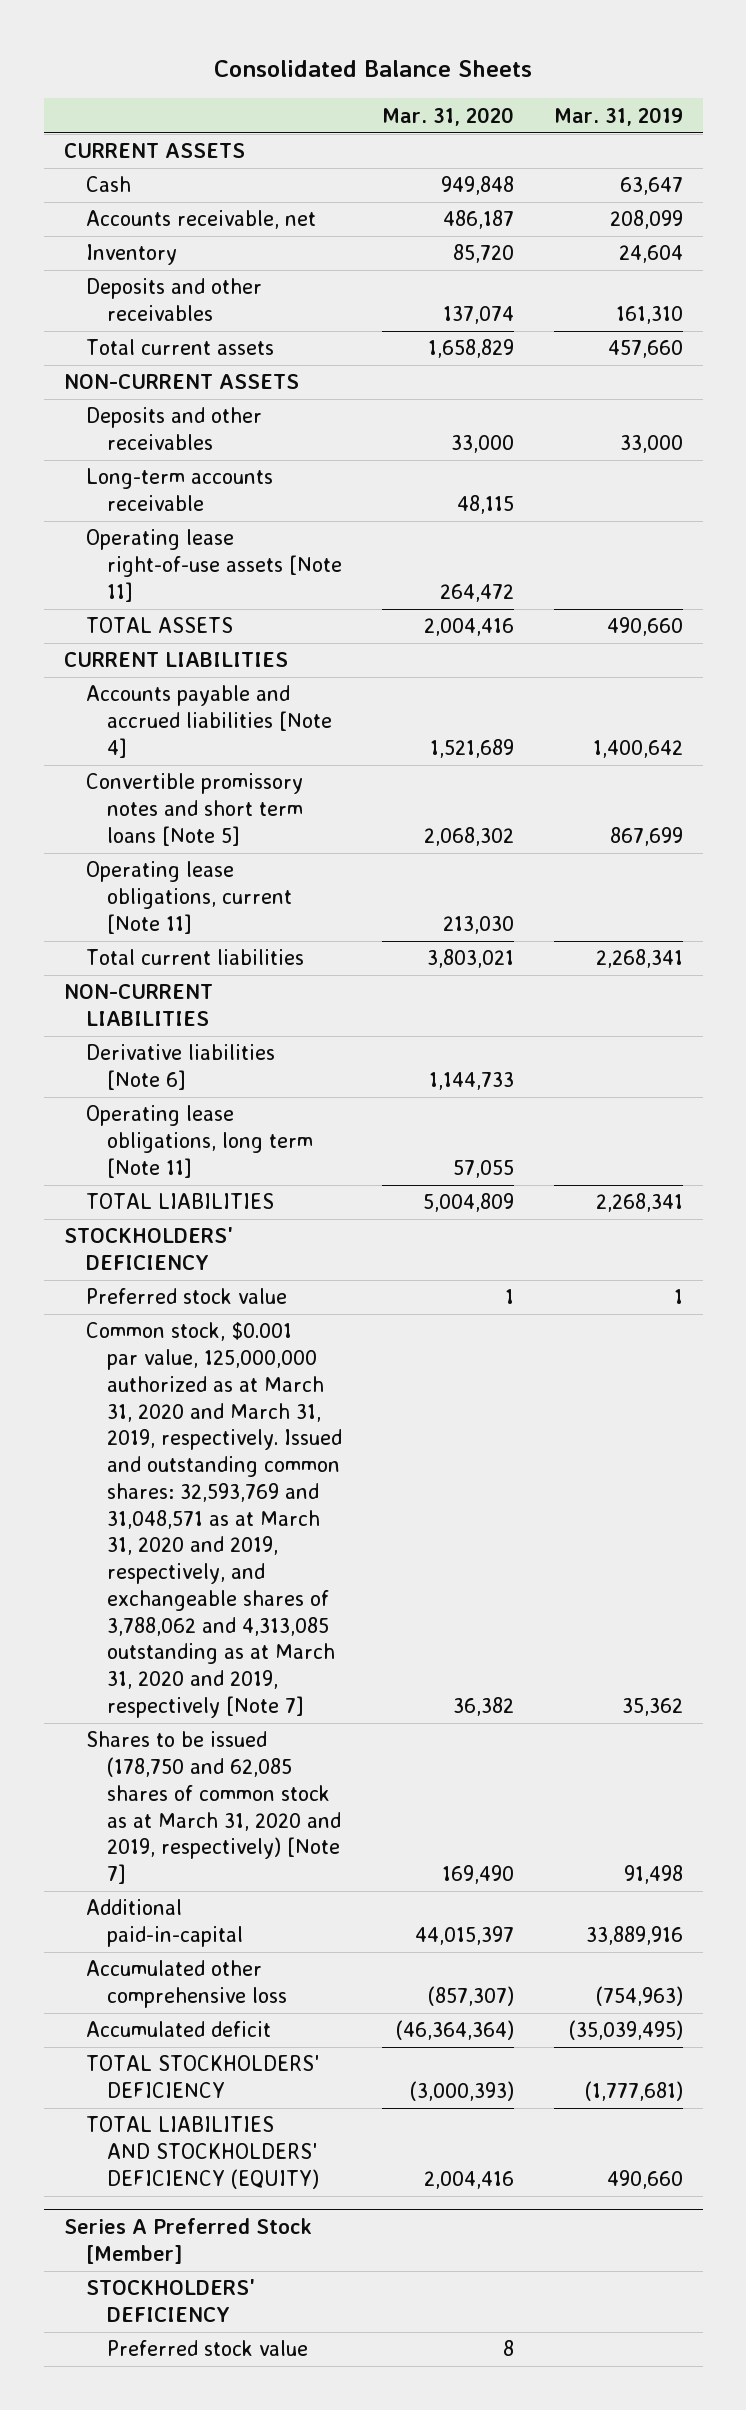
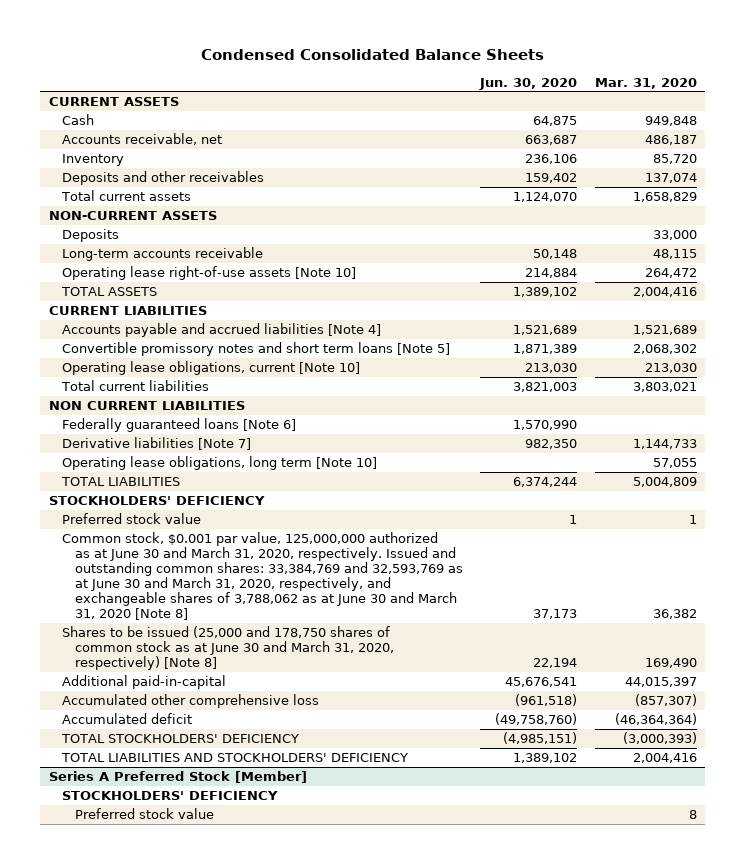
[214,59,533,77] Consolidated Balance Sheets -> [200,48,544,60] Condensed Consolidated Balance Sheets
[553,106,683,126] Mar. 31, 2019 -> none
none -> [479,77,578,90] Jun. 30, 2020
[85,407,262,451] Deposits and other receivables -> [62,229,120,243] Deposits
[85,529,343,602] Operating lease right-of-use assets [Note 11] -> [62,266,357,281] Operating lease right-of-use assets [Note 10]
[85,861,293,934] Operating lease obligations, current [Note 11] -> [62,361,361,376] Operating lease obligations, current [Note 10]
[63,984,213,1027] NON-CURRENT LIABILITIES -> [49,401,246,411] NON CURRENT LIABILITIES
none -> [62,418,297,433] Federally guaranteed loans [Note 6]
[85,1044,275,1091] Derivative liabilities [Note 6] -> [62,437,252,451] Derivative liabilities [Note 7]
[85,1105,314,1178] Operating lease obligations, long term [Note 11] -> [62,456,378,471] Operating lease obligations, long term [Note 10]
[85,1322,343,1718] Common stock, $0.001 par value, 125,000,000 authorized as at March 31, 2020 and March 31, 2019, respectively. Issued and outstanding common shares: 32,593,769 and 31,048,571 as at March 31, 2020 and 2019, respectively, and exchangeable shares of 3,788,062 and 4,313,085 outstanding as at March 31, 2020 and 2019, respectively [Note 7] -> [62,532,464,620] Common stock, $0.001 par value, 125,000,000 authorized as at June 30 and March 31, 2020, respectively. Issued and outstanding common shares: 33,384,769 and 32,593,769 as at June 30 and March 31, 2020, respectively, and exchangeable shares of 3,788,062 as at June 30 and March 31, 2020 [Note 8]
[85,1731,342,1885] Shares to be issued (178,750 and 62,085 shares of common stock as at March 31, 2020 and 2019, respectively) [Note 7] -> [62,626,395,671] Shares to be issued (25,000 and 178,750 shares of common stock as at June 30 and March 31, 2020, respectively) [Note 8]
[85,2116,320,2189] TOTAL LIABILITIES AND STOCKHOLDERS' DEFICIENCY (EQUITY) -> [61,753,409,763] TOTAL LIABILITIES AND STOCKHOLDERS' DEFICIENCY

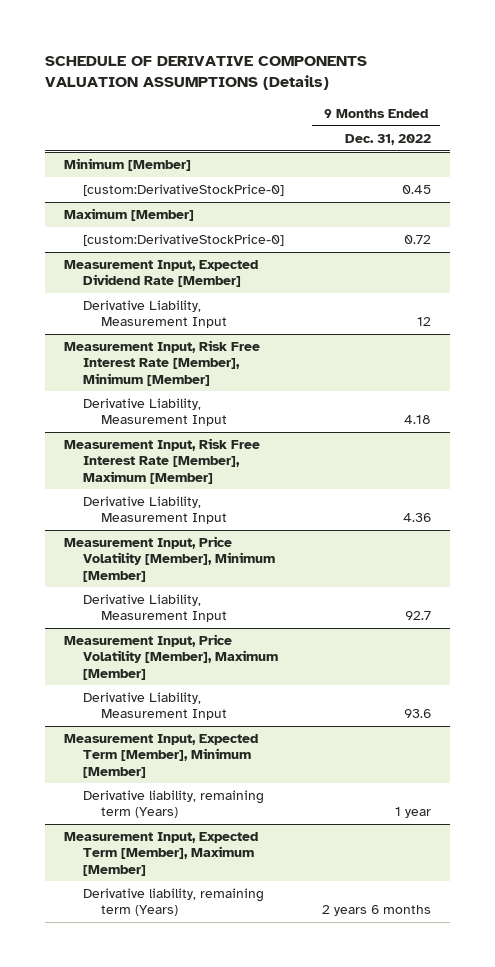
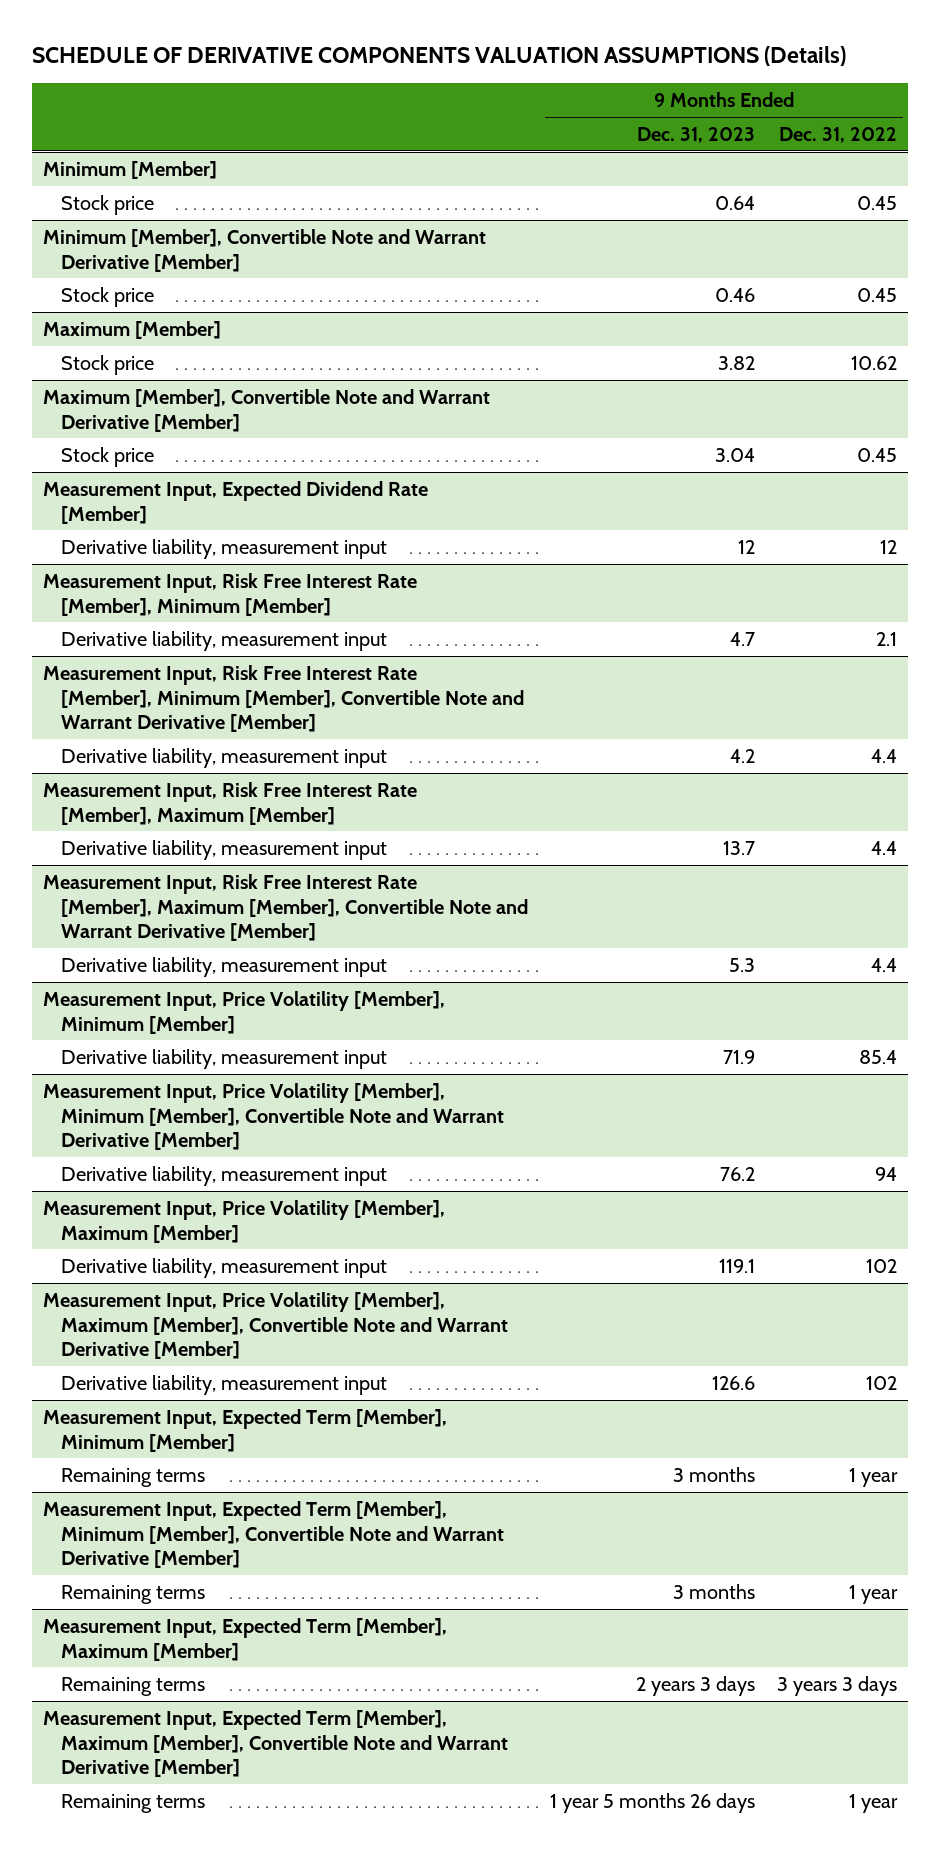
none -> [637,127,756,144] Dec. 31, 2023
[82,184,284,197] [custom:DerivativeStockPrice-0] -> [61,194,155,215] Stock price
none -> [42,228,486,272] Minimum [Member], Convertible Note and Warrant Derivative [Member]
none -> [61,286,155,307] Stock price
[82,234,284,247] [custom:DerivativeStockPrice-0] -> none
none -> [61,354,155,375] Stock price
none -> [42,388,490,432] Maximum [Member], Convertible Note and Warrant Derivative [Member]
none -> [61,446,155,467] Stock price
[82,300,228,329] Derivative Liability, Measurement Input -> [61,538,388,559] Derivative liability, measurement input
[82,398,228,427] Derivative Liability, Measurement Input -> [61,630,388,651] Derivative liability, measurement input
[403,415,431,425] 4.18 -> [876,631,898,646] 2.1
none -> [42,664,525,733] Measurement Input, Risk Free Interest Rate [Member], Minimum [Member], Convertible Note and Warrant Derivative [Member]
none -> [61,747,388,768] Derivative liability, measurement input
[82,496,228,525] Derivative Liability, Measurement Input -> [61,839,388,860] Derivative liability, measurement input
[402,513,431,523] 4.36 -> [871,840,898,855] 4.4
none -> [42,873,529,942] Measurement Input, Risk Free Interest Rate [Member], Maximum [Member], Convertible Note and Warrant Derivative [Member]
none -> [61,956,388,977] Derivative liability, measurement input
[82,594,228,623] Derivative Liability, Measurement Input -> [61,1048,388,1069] Derivative liability, measurement input
[404,611,431,621] 92.7 -> [859,1049,898,1064] 85.4
none -> [42,1082,505,1151] Measurement Input, Price Volatility [Member], Minimum [Member], Convertible Note and Warrant Derivative [Member]
none -> [61,1165,388,1186] Derivative liability, measurement input
[82,692,228,721] Derivative Liability, Measurement Input -> [61,1257,388,1278] Derivative liability, measurement input
[403,709,431,719] 93.6 -> [866,1258,898,1273] 102
none -> [42,1291,509,1360] Measurement Input, Price Volatility [Member], Maximum [Member], Convertible Note and Warrant Derivative [Member]
none -> [61,1374,388,1395] Derivative liability, measurement input
[82,790,264,819] Derivative liability, remaining term (Years) -> [61,1467,206,1487] Remaining terms
none -> [42,1500,505,1569] Measurement Input, Expected Term [Member], Minimum [Member], Convertible Note and Warrant Derivative [Member]
none -> [61,1584,206,1604] Remaining terms
[82,888,264,917] Derivative liability, remaining term (Years) -> [61,1676,206,1696] Remaining terms
[321,905,431,917] 2 years 6 months -> [777,1675,898,1696] 3 years 3 days
none -> [42,1709,509,1778] Measurement Input, Expected Term [Member], Maximum [Member], Convertible Note and Warrant Derivative [Member]
none -> [61,1793,206,1813] Remaining terms

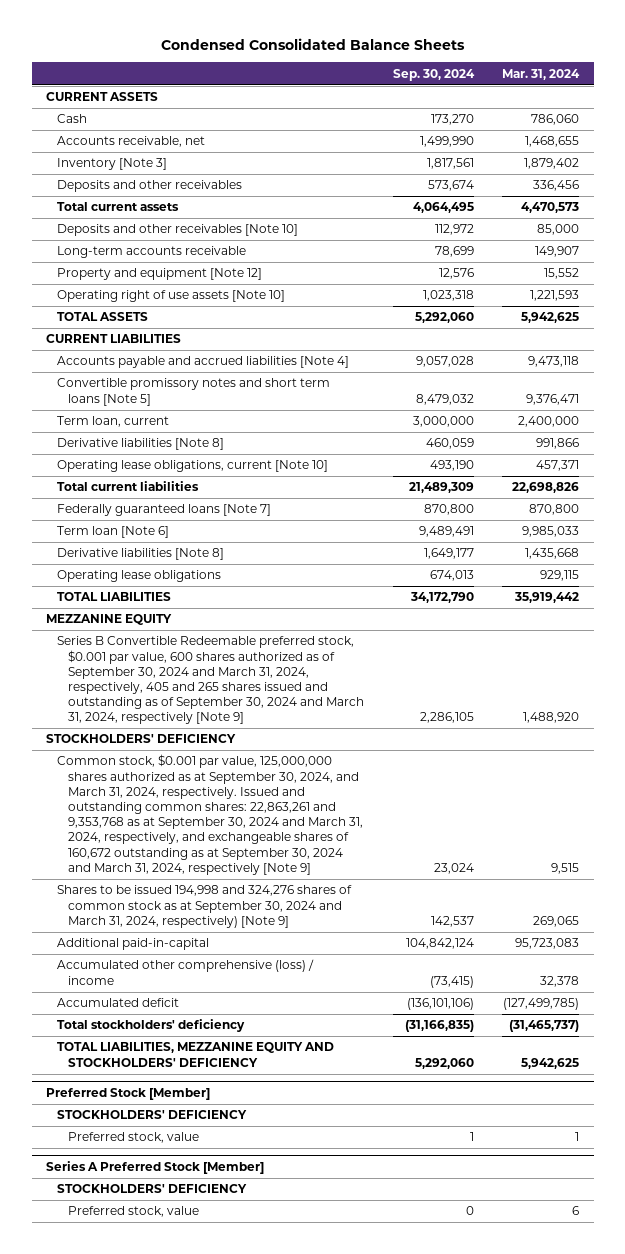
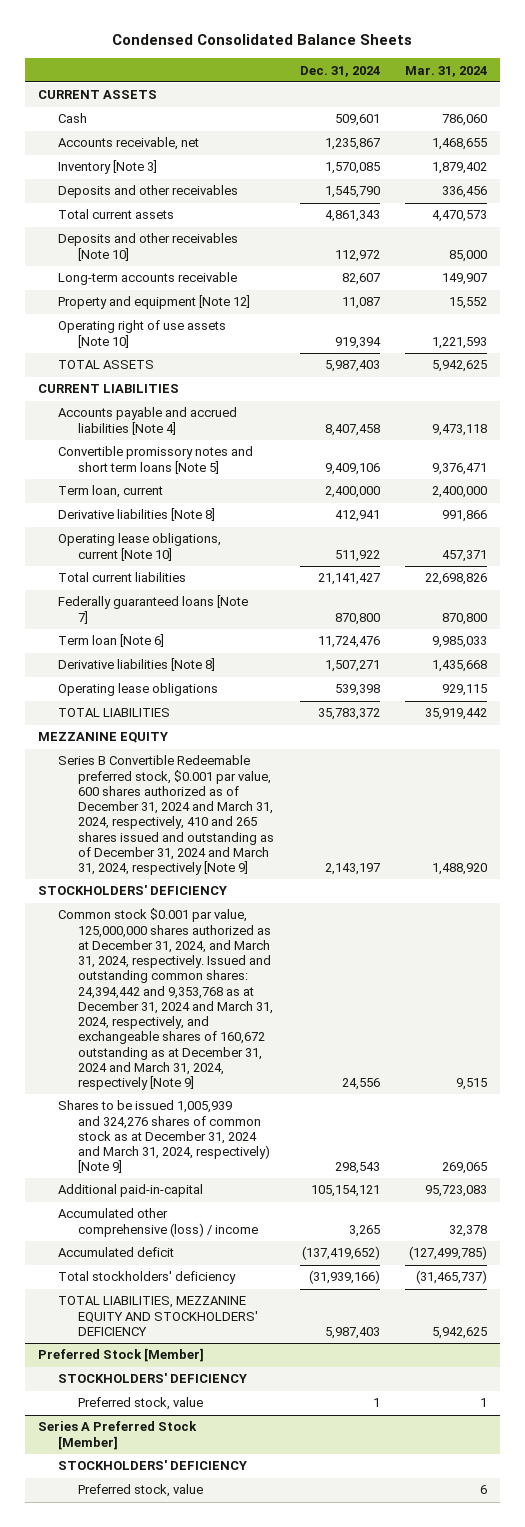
[392,68,475,81] Sep. 30, 2024 -> none
none -> [299,65,380,77] Dec. 31, 2024
[57,636,365,725] Series B Convertible Redeemable preferred stock, $0.001 par value, 600 shares authorized as of September 30, 2024 and March 31, 2024, respectively, 405 and 265 shares issued and outstanding as of September 30, 2024 and March 31, 2024, respectively [Note 9] -> [57,755,275,876] Series B Convertible Redeemable preferred stock, $0.001 par value, 600 shares authorized as of December 31, 2024 and March 31, 2024, respectively, 410 and 265 shares issued and outstanding as of December 31, 2024 and March 31, 2024, respectively [Note 9]
[57,754,364,875] Common stock, $0.001 par value, 125,000,000 shares authorized as at September 30, 2024, and March 31, 2024, respectively. Issued and outstanding common shares: 22,863,261 and 9,353,768 as at September 30, 2024 and March 31, 2024, respectively, and exchangeable shares of 160,672 outstanding as at September 30, 2024 and March 31, 2024, respectively [Note 9] -> [57,908,274,1091] Common stock $0.001 par value, 125,000,000 shares authorized as at December 31, 2024, and March 31, 2024, respectively. Issued and outstanding common shares: 24,394,442 and 9,353,768 as at December 31, 2024 and March 31, 2024, respectively, and exchangeable shares of 160,672 outstanding as at December 31, 2024 and March 31, 2024, respectively [Note 9]
[57,885,353,928] Shares to be issued 194,998 and 324,276 shares of common stock as at September 30, 2024 and March 31, 2024, respectively) [Note 9] -> [57,1100,271,1174] Shares to be issued 1,005,939 and 324,276 shares of common stock as at December 31, 2024 and March 31, 2024, respectively) [Note 9]

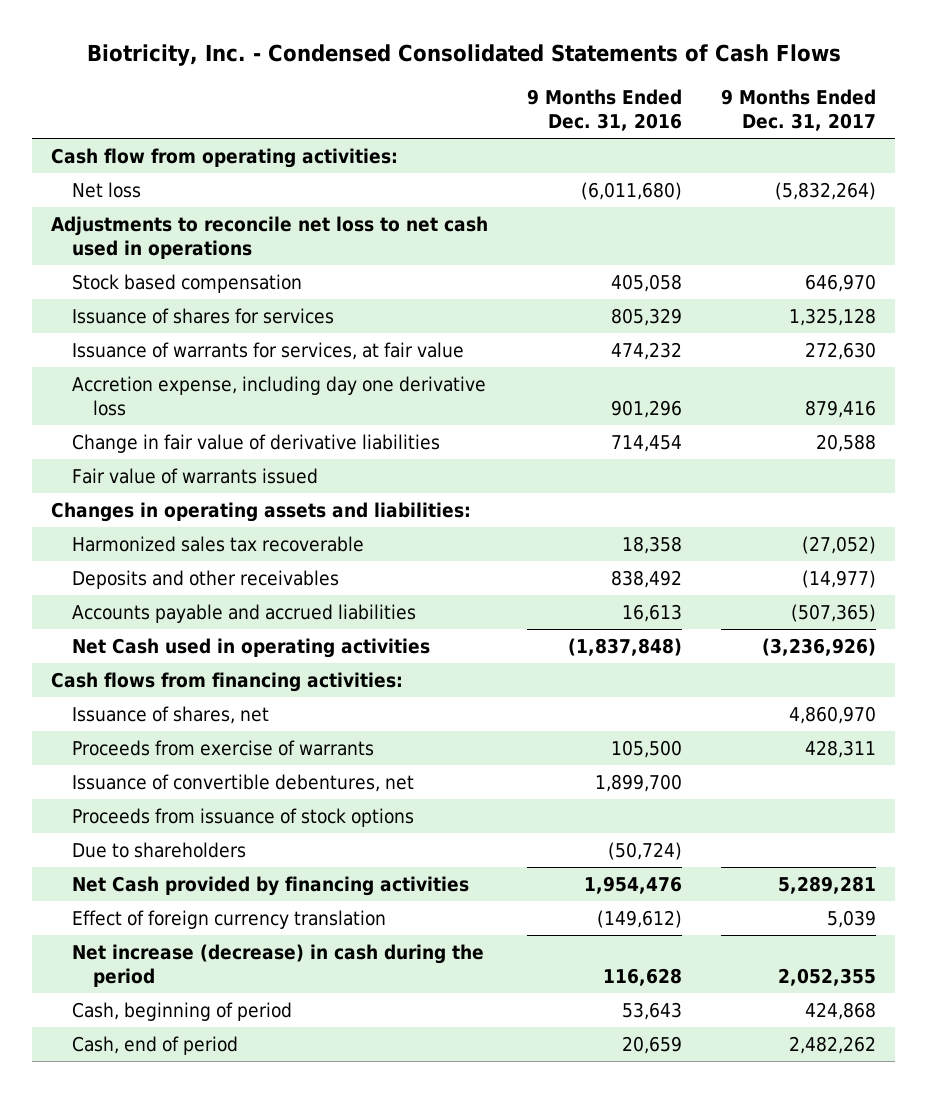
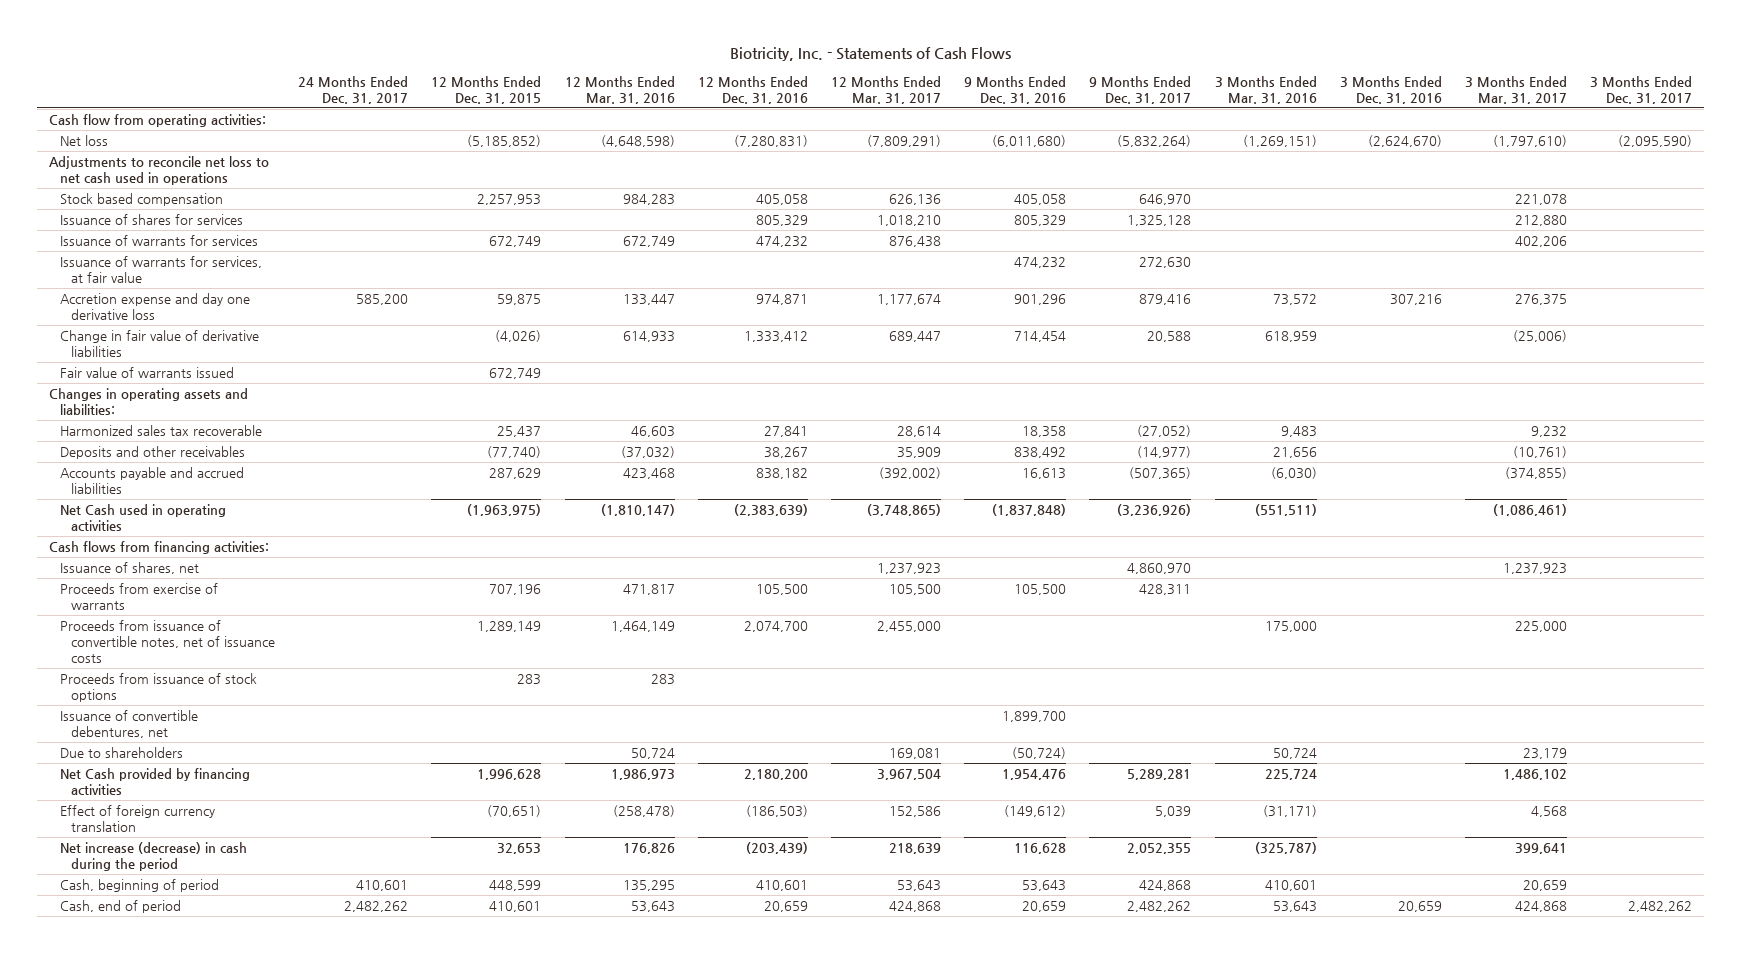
[86,44,841,67] Biotricity, Inc. - Condensed Consolidated Statements of Cash Flows -> [729,46,1011,61] Biotricity, Inc. - Statements of Cash Flows
none -> [298,76,409,104] 24 Months Ended Dec. 31, 2017
none -> [431,76,542,104] 12 Months Ended Dec. 31, 2015
none -> [564,76,675,104] 12 Months Ended Mar. 31, 2016
none -> [697,76,808,104] 12 Months Ended Dec. 31, 2016
none -> [830,76,941,104] 12 Months Ended Mar. 31, 2017
none -> [1214,76,1317,104] 3 Months Ended Mar. 31, 2016
none -> [1339,76,1442,104] 3 Months Ended Dec. 31, 2016
none -> [1465,76,1568,104] 3 Months Ended Mar. 31, 2017
none -> [1590,76,1693,104] 3 Months Ended Dec. 31, 2017
none -> [59,235,258,247] Issuance of warrants for services
[72,375,487,416] Accretion expense, including day one derivative loss -> [59,293,250,320] Accretion expense and day one derivative loss
none -> [59,620,275,663] Proceeds from issuance of convertible notes, net of issuance costs
[72,773,415,792] Issuance of convertible debentures, net -> [59,710,198,738] Issuance of convertible debentures, net

